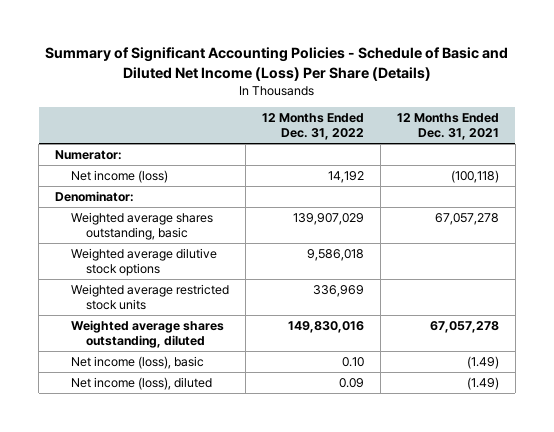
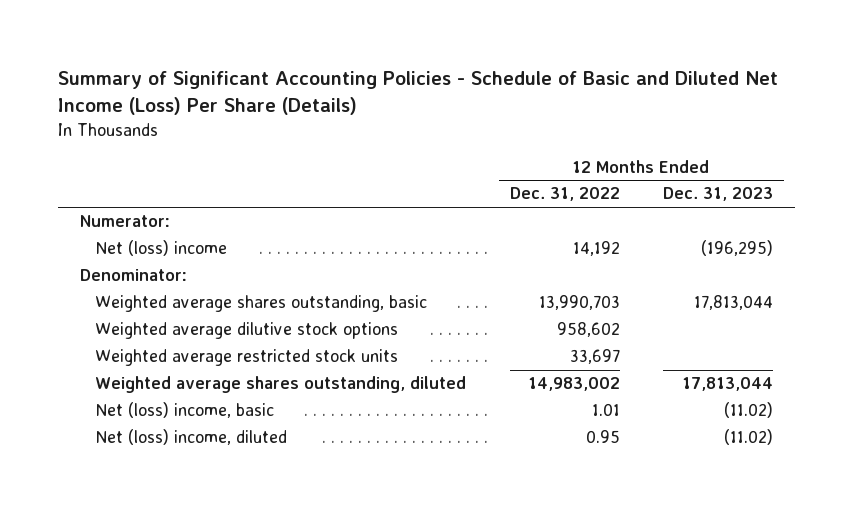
[396,113,499,141] 12 Months Ended Dec. 31, 2021 -> none
none -> [663,187,774,202] Dec. 31, 2023
[70,169,168,183] Net income (loss) -> [94,240,227,257] Net (loss) income
[292,212,364,225] 139,907,029 -> [538,295,620,311] 13,990,703
[306,248,364,261] 9,586,018 -> [556,322,620,338] 958,602
[312,284,364,297] 336,969 -> [569,349,620,365] 33,697
[287,320,364,333] 149,830,016 -> [527,377,620,392] 14,983,002
[70,355,204,369] Net income (loss), basic -> [94,402,274,419] Net (loss) income, basic
[341,356,364,367] 0.10 -> [591,403,620,417] 1.01
[70,376,212,390] Net income (loss), diluted -> [94,429,287,446] Net (loss) income, diluted
[338,377,364,388] 0.09 -> [585,430,620,444] 0.95

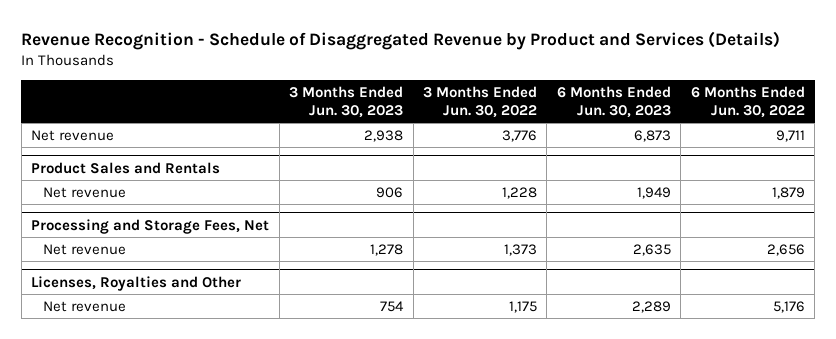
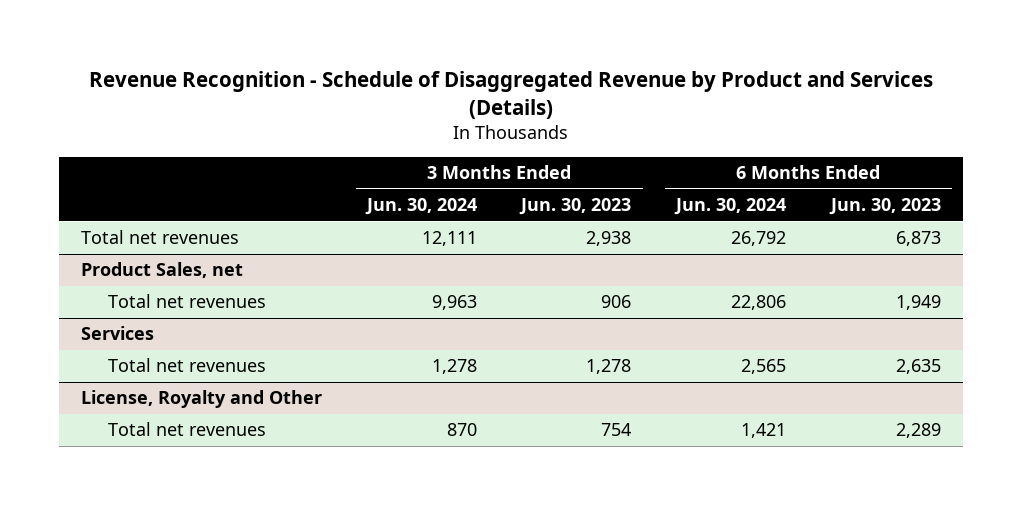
[422,86,537,119] 3 Months Ended Jun. 30, 2022 -> none
[690,86,805,119] 6 Months Ended Jun. 30, 2022 -> none
none -> [364,198,477,216] Jun. 30, 2024
none -> [674,198,787,216] Jun. 30, 2024
[31,129,115,141] Net revenue -> [80,230,239,245] Total net revenues
[31,161,221,174] Product Sales and Rentals -> [80,262,243,279] Product Sales, net
[42,186,126,198] Net revenue -> [107,294,266,309] Total net revenues
[31,218,270,234] Processing and Storage Fees, Net -> [80,326,154,341] Services
[42,243,126,255] Net revenue -> [107,358,266,373] Total net revenues
[31,275,242,291] Licenses, Royalties and Other -> [80,390,322,409] License, Royalty and Other
[42,300,126,312] Net revenue -> [107,422,266,437] Total net revenues

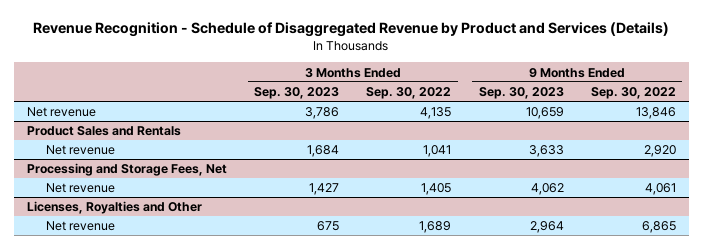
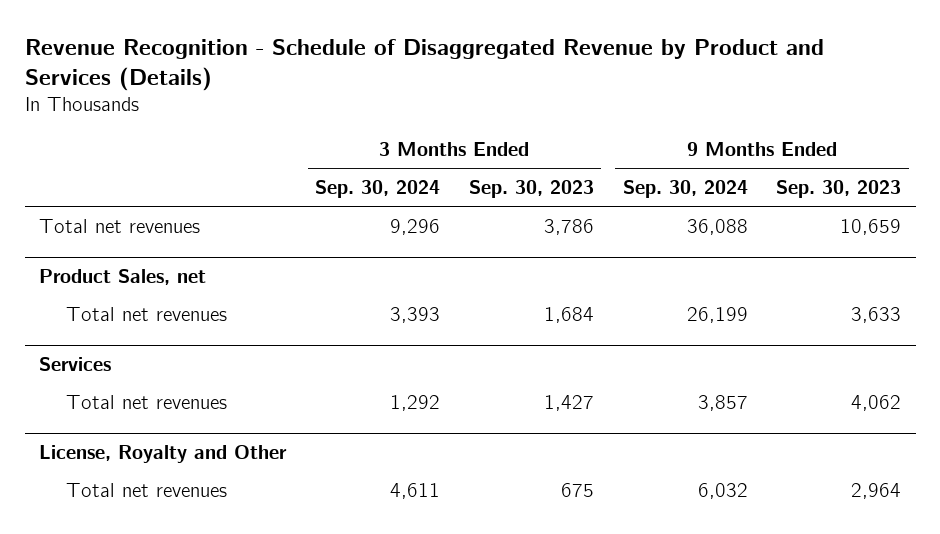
[366,86,452,99] Sep. 30, 2022 -> none
[590,86,676,99] Sep. 30, 2022 -> none
none -> [314,179,440,198] Sep. 30, 2024
none -> [622,179,748,198] Sep. 30, 2024
[27,107,97,118] Net revenue -> [39,218,201,233] Total net revenues
[27,126,182,137] Product Sales and Rentals -> [39,268,207,285] Product Sales, net
[45,145,115,156] Net revenue -> [65,306,227,321] Total net revenues
[27,163,228,177] Processing and Storage Fees, Net -> [39,356,112,371] Services
[45,183,115,194] Net revenue -> [65,394,227,409] Total net revenues
[27,201,203,215] Licenses, Royalties and Other -> [39,444,288,463] License, Royalty and Other
[45,221,115,232] Net revenue -> [65,482,227,497] Total net revenues

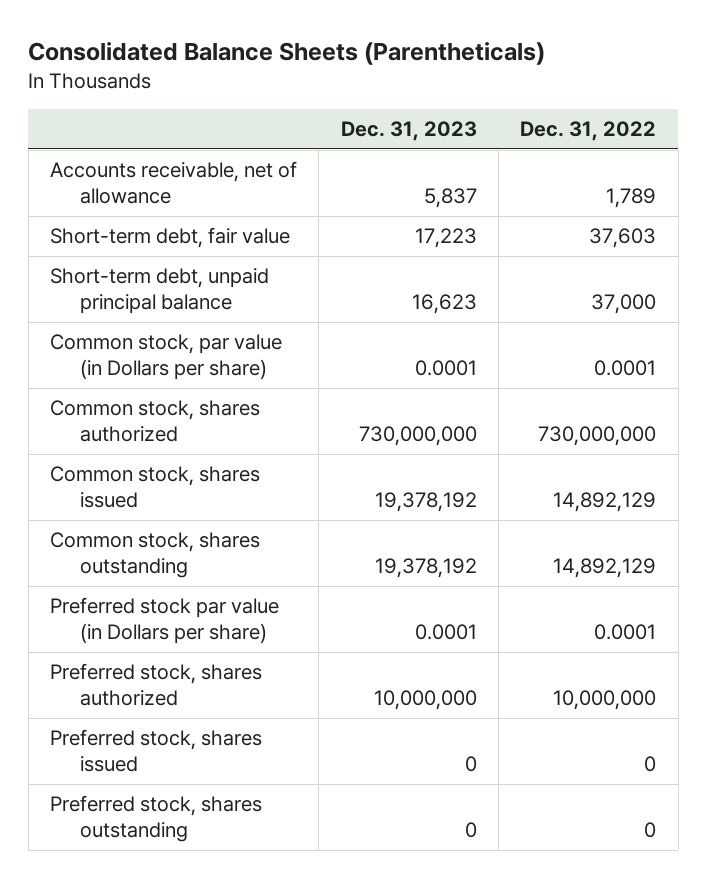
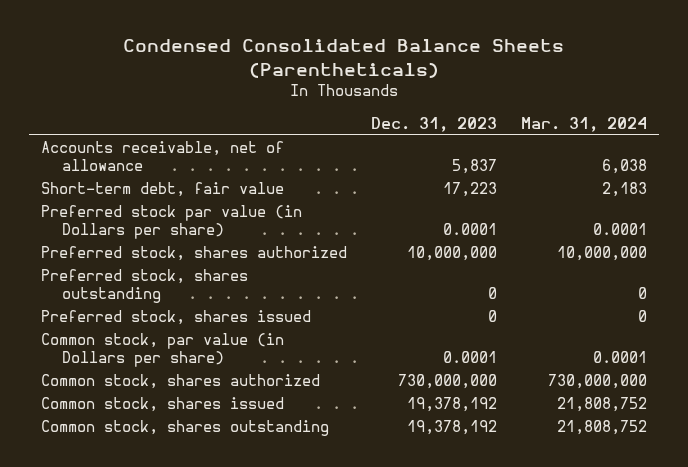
[28,42,546,66] Consolidated Balance Sheets (Parentheticals) -> [122,39,564,78] Condensed Consolidated Balance Sheets (Parentheticals)
[520,121,657,142] Dec. 31, 2022 -> none
none -> [520,116,647,132] Mar. 31, 2024
[50,268,270,315] Short-term debt, unpaid principal balance -> none
[50,597,280,645] Preferred stock par value (in Dollars per share) -> [40,205,302,240] Preferred stock par value (in Dollars per share)
[50,663,263,707] Preferred stock, shares authorized -> [40,246,347,262] Preferred stock, shares authorized
[50,795,263,843] Preferred stock, shares outstanding -> [40,269,248,304] Preferred stock, shares outstanding
[50,729,263,773] Preferred stock, shares issued -> [40,310,311,326] Preferred stock, shares issued

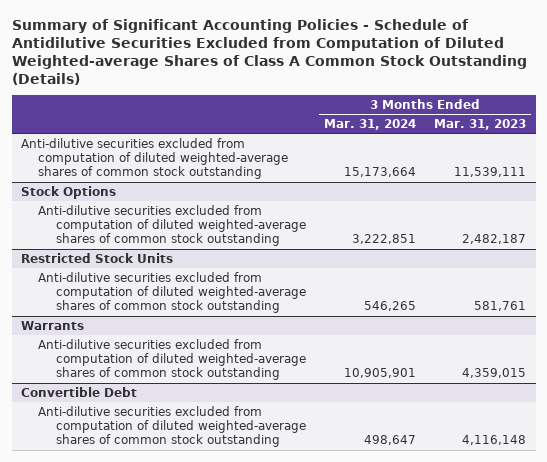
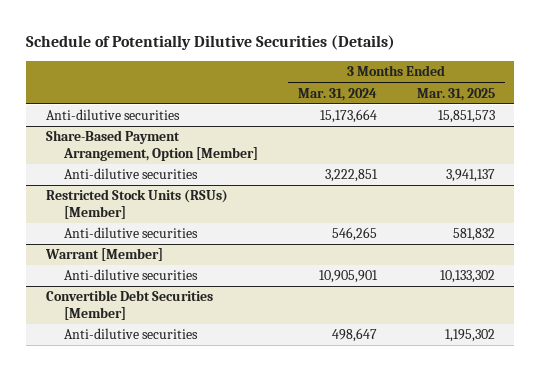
[11,18,527,85] Summary of Significant Accounting Policies - Schedule of Antidilutive Securities Excluded from Computation of Diluted Weighted-average Shares of Class A Common Stock Outstanding (Details) -> [25,35,395,51] Schedule of Potentially Dilutive Securities (Details)
[434,118,527,130] Mar. 31, 2023 -> none
none -> [416,87,495,101] Mar. 31, 2025
[20,137,289,180] Anti-dilutive securities excluded from computation of diluted weighted-average shares of common stock outstanding -> [45,109,180,121] Anti-dilutive securities
[20,185,116,199] Stock Options -> [45,130,259,161] Share-Based Payment Arrangement, Option [Member]
[38,204,306,247] Anti-dilutive securities excluded from computation of diluted weighted-average shares of common stock outstanding -> [64,168,199,180] Anti-dilutive securities
[20,252,173,263] Restricted Stock Units -> [45,189,228,219] Restricted Stock Units (RSUs) [Member]
[38,271,306,314] Anti-dilutive securities excluded from computation of diluted weighted-average shares of common stock outstanding -> [64,227,199,239] Anti-dilutive securities
[20,320,84,330] Warrants -> [44,248,163,262] Warrant [Member]
[38,338,306,381] Anti-dilutive securities excluded from computation of diluted weighted-average shares of common stock outstanding -> [64,269,199,281] Anti-dilutive securities
[20,386,137,397] Convertible Debt -> [45,290,213,320] Convertible Debt Securities [Member]
[38,405,306,448] Anti-dilutive securities excluded from computation of diluted weighted-average shares of common stock outstanding -> [64,328,199,340] Anti-dilutive securities

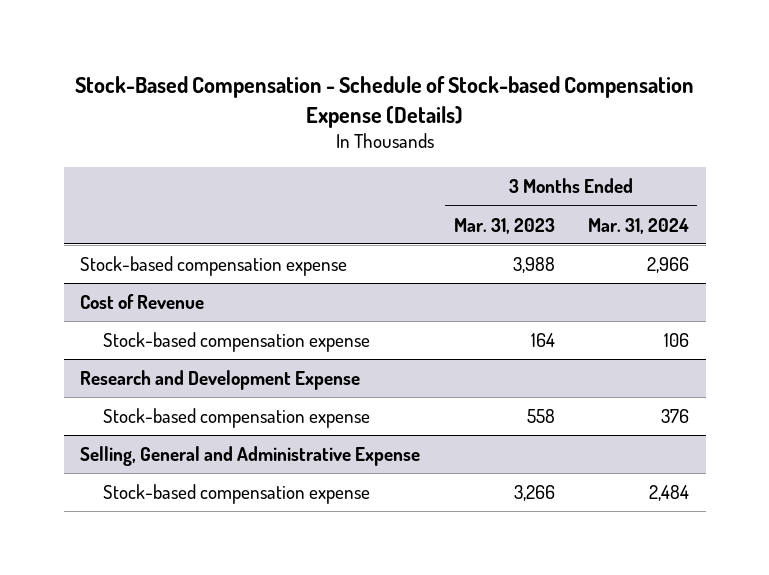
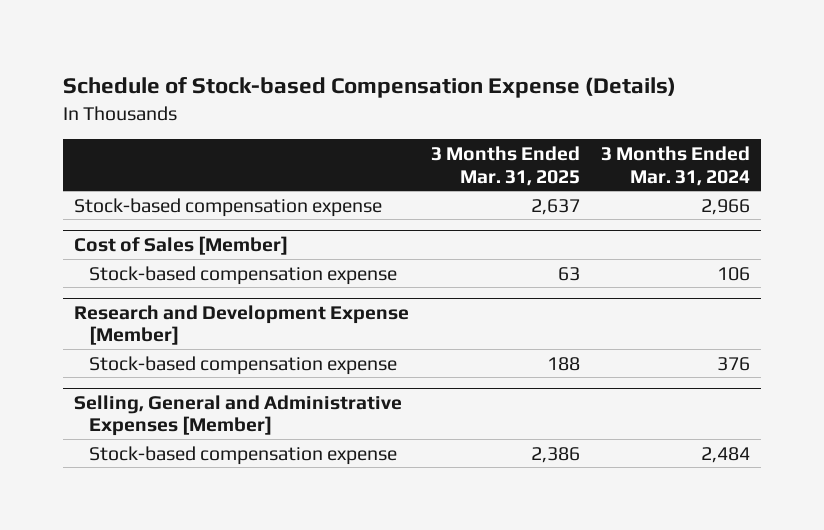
[74,76,694,128] Stock-Based Compensation - Schedule of Stock-based Compensation Expense (Details) -> [63,77,677,99] Schedule of Stock-based Compensation Expense (Details)
[453,217,555,234] Mar. 31, 2023 -> none
none -> [430,145,580,186] 3 Months Ended Mar. 31, 2025
[80,294,205,310] Cost of Revenue -> [73,235,288,255] Cost of Sales [Member]
[80,370,361,391] Research and Development Expense -> [73,304,409,346] Research and Development Expense [Member]
[80,446,421,467] Selling, General and Administrative Expense -> [73,394,402,437] Selling, General and Administrative Expenses [Member]

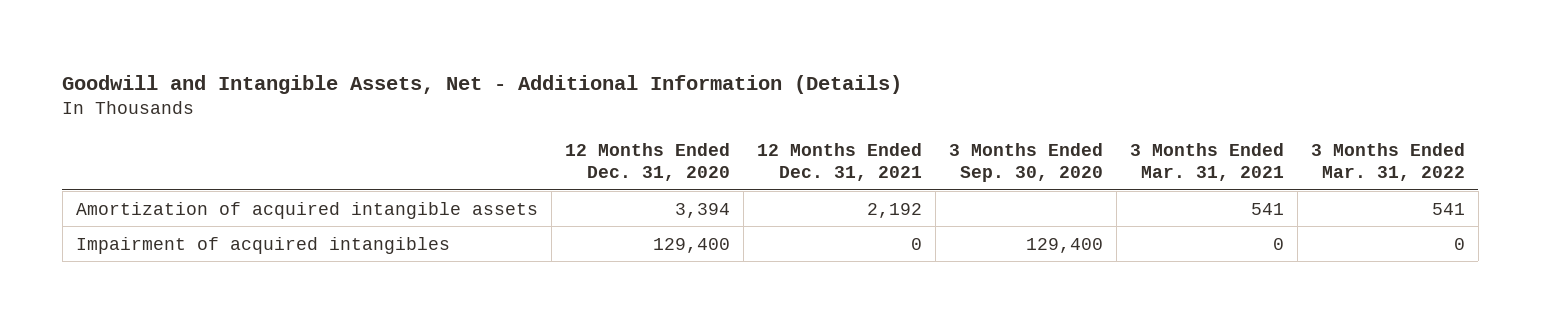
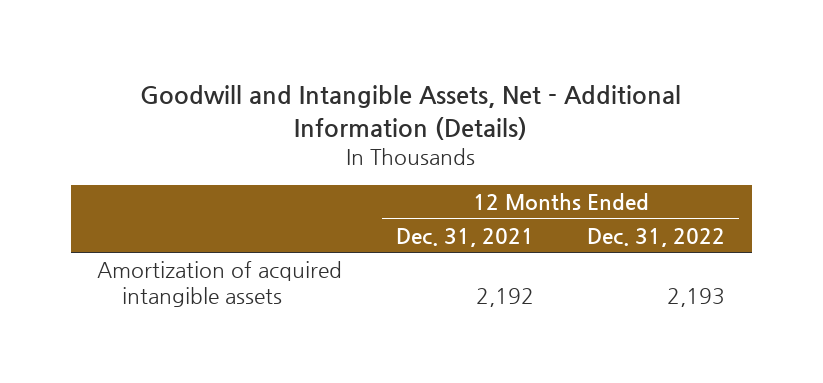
[564,143,730,182] 12 Months Ended Dec. 31, 2020 -> none
[948,143,1103,183] 3 Months Ended Sep. 30, 2020 -> none
[1129,143,1284,182] 3 Months Ended Mar. 31, 2021 -> none
[1310,143,1465,182] 3 Months Ended Mar. 31, 2022 -> none
none -> [587,227,726,247] Dec. 31, 2022
[75,236,450,254] Impairment of acquired intangibles -> none

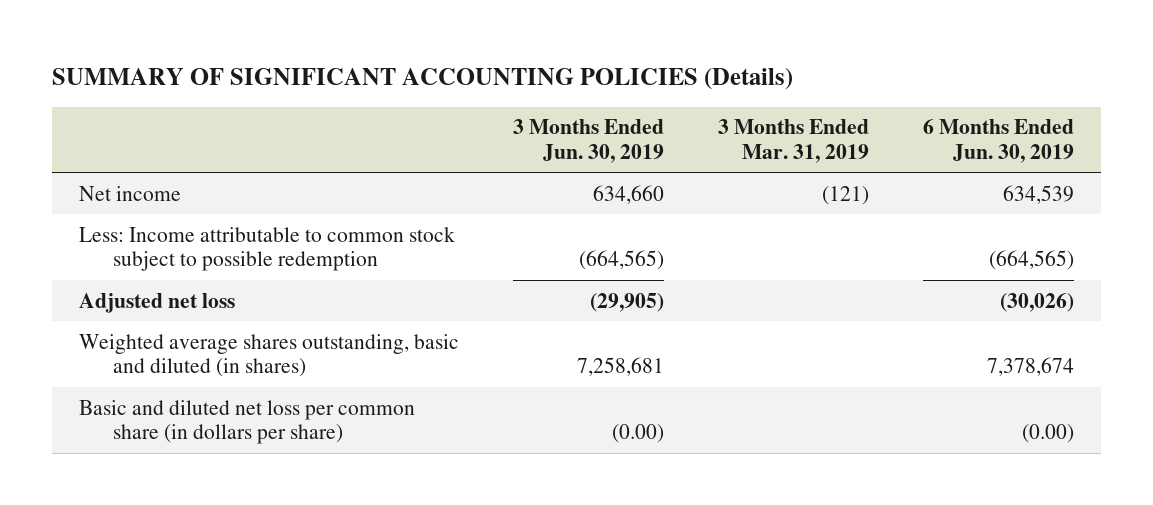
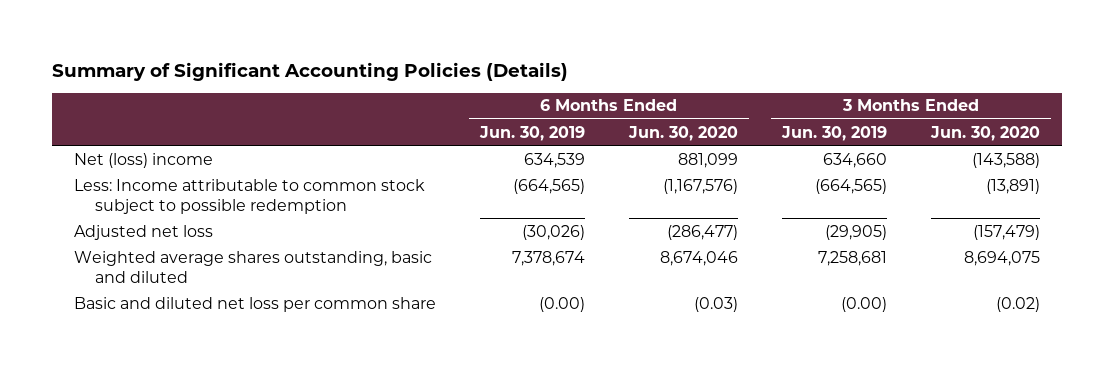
[52,68,794,91] SUMMARY OF SIGNIFICANT ACCOUNTING POLICIES (Details) -> [52,61,569,81] Summary of Significant Accounting Policies (Details)
[718,119,870,163] 3 Months Ended Mar. 31, 2019 -> none
none -> [628,125,739,141] Jun. 30, 2020
none -> [929,125,1040,141] Jun. 30, 2020
[79,185,182,201] Net income -> [74,152,214,168] Net (loss) income
[79,333,460,378] Weighted average shares outstanding, basic and diluted (in shares) -> [74,250,433,283] Weighted average shares outstanding, basic and diluted
[79,399,416,445] Basic and diluted net loss per common share (in dollars per share) -> [74,296,437,312] Basic and diluted net loss per common share

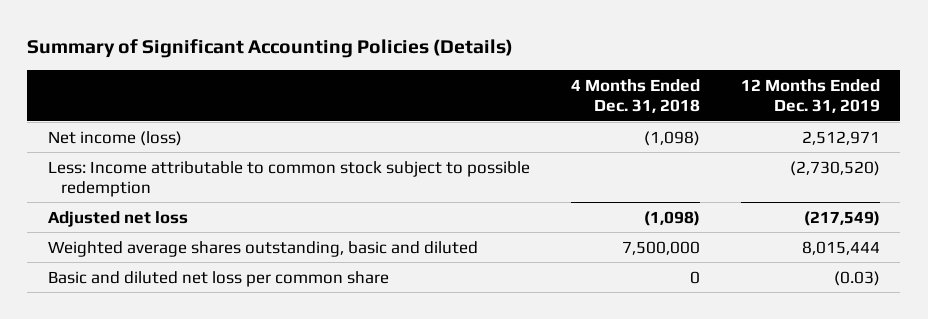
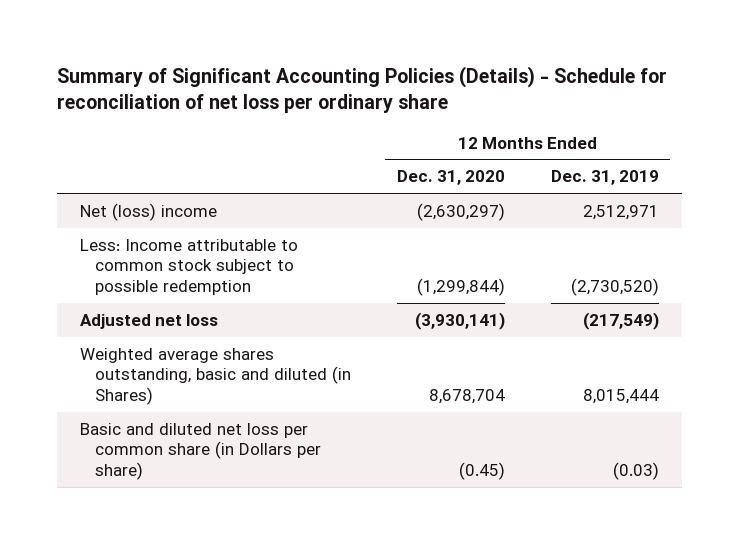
[27,39,514,59] Summary of Significant Accounting Policies (Details) -> [57,66,668,114] Summary of Significant Accounting Policies (Details) - Schedule for reconciliation of net loss per ordinary share
[570,78,700,113] 4 Months Ended Dec. 31, 2018 -> none
none -> [396,170,505,186] Dec. 31, 2020
[47,130,182,146] Net income (loss) -> [80,202,218,221] Net (loss) income
[47,240,478,257] Weighted average shares outstanding, basic and diluted -> [80,347,352,406] Weighted average shares outstanding, basic and diluted (in Shares)
[47,270,389,287] Basic and diluted net loss per common share -> [80,422,322,481] Basic and diluted net loss per common share (in Dollars per share)

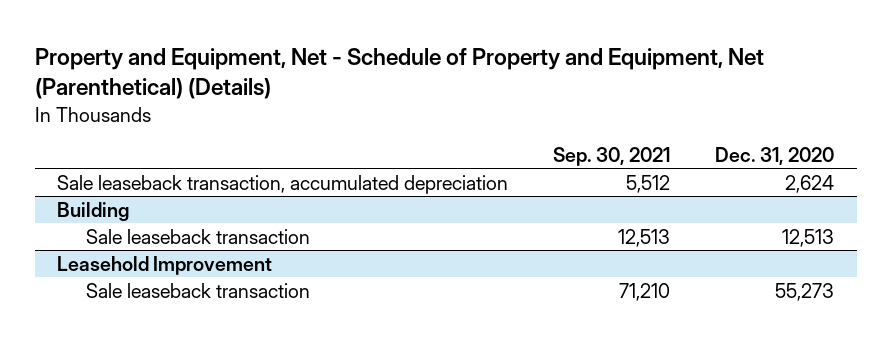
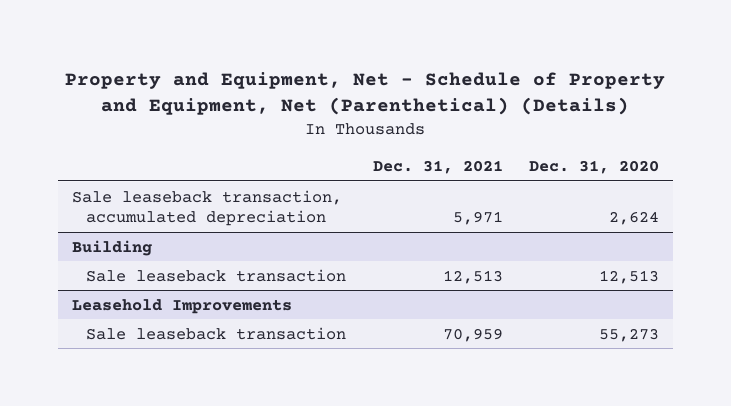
[553,146,671,166] Sep. 30, 2021 -> none
none -> [372,160,503,175] Dec. 31, 2021
[57,255,273,275] Leasehold Improvement -> [71,298,292,314] Leasehold Improvements

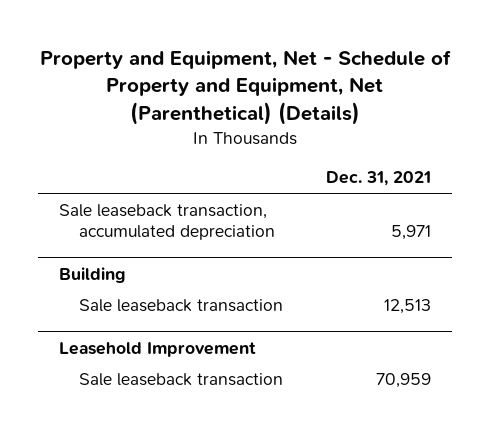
[529,160,660,175] Dec. 31, 2020 -> none
[71,298,292,314] Leasehold Improvements -> [58,341,256,357] Leasehold Improvement

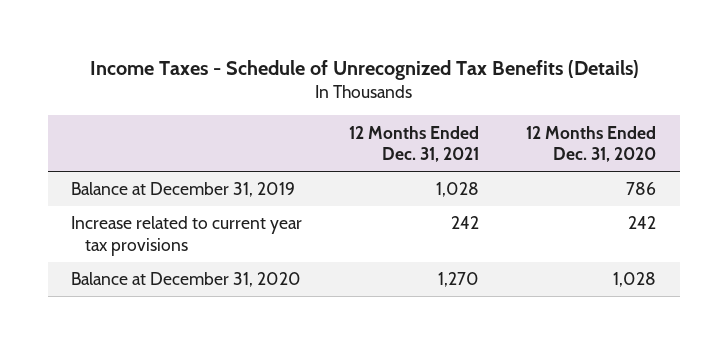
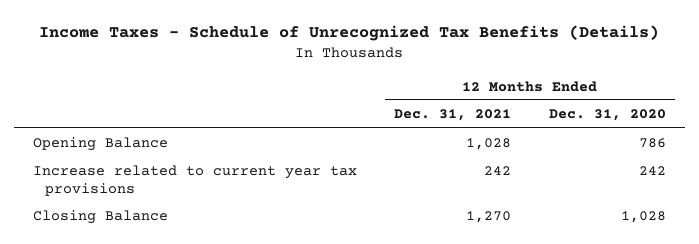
[71,182,296,198] Balance at December 31, 2019 -> [32,137,168,152] Opening Balance
[71,272,302,288] Balance at December 31, 2020 -> [32,210,168,225] Closing Balance

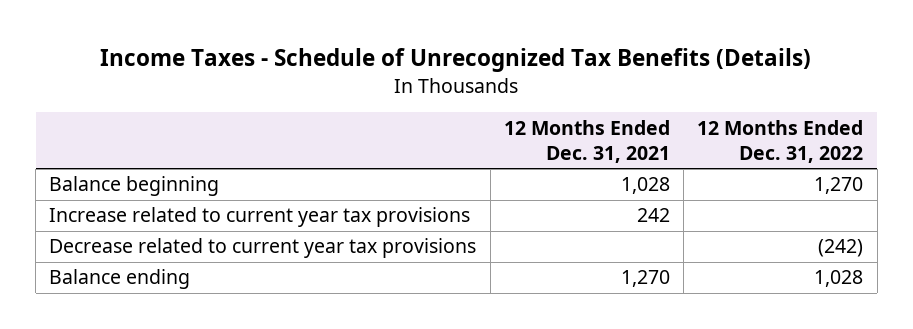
[549,109,667,122] Dec. 31, 2020 -> none
none -> [697,119,864,164] 12 Months Ended Dec. 31, 2022
[32,137,168,152] Opening Balance -> [49,176,220,197] Balance beginning
none -> [49,238,477,259] Decrease related to current year tax provisions
[32,210,168,225] Closing Balance -> [49,269,191,290] Balance ending

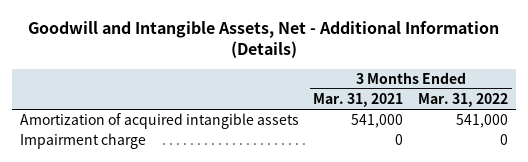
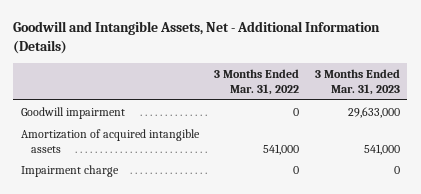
[313,93,404,108] Mar. 31, 2021 -> none
none -> [314,69,400,96] 3 Months Ended Mar. 31, 2023
none -> [21,106,126,119] Goodwill impairment

